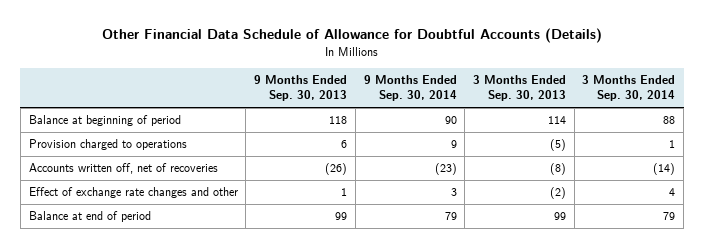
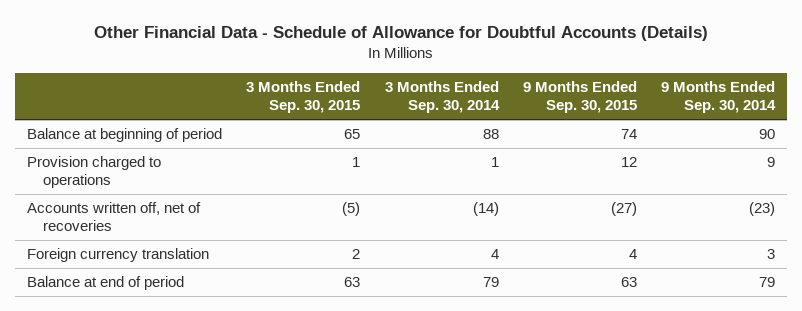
[102,28,603,44] Other Financial Data Schedule of Allowance for Doubtful Accounts (Details) -> [94,26,709,42] Other Financial Data - Schedule of Allowance for Doubtful Accounts (Details)
[254,75,348,102] 9 Months Ended Sep. 30, 2013 -> none
[472,75,566,102] 3 Months Ended Sep. 30, 2013 -> none
none -> [246,81,361,114] 3 Months Ended Sep. 30, 2015
none -> [522,81,637,114] 9 Months Ended Sep. 30, 2015
[28,187,238,199] Effect of exchange rate changes and other -> [27,248,210,263] Foreign currency translation

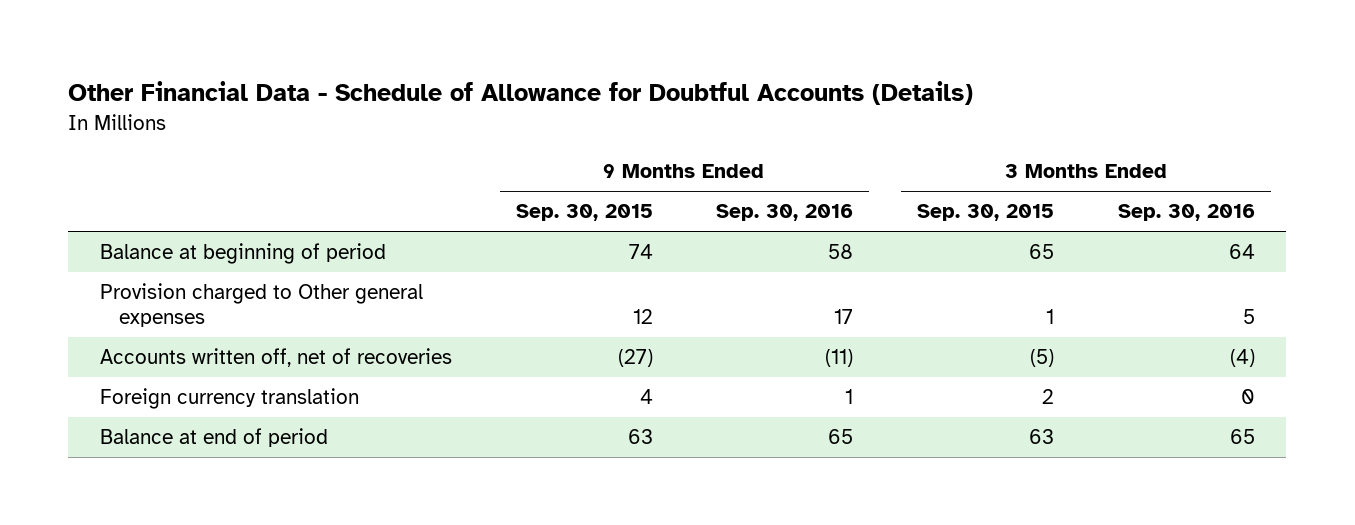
[384,81,500,114] 3 Months Ended Sep. 30, 2014 -> none
[660,81,776,114] 9 Months Ended Sep. 30, 2014 -> none
none -> [716,204,854,222] Sep. 30, 2016
none -> [1117,204,1255,222] Sep. 30, 2016
[27,156,162,189] Provision charged to operations -> [99,283,423,327] Provision charged to Other general expenses

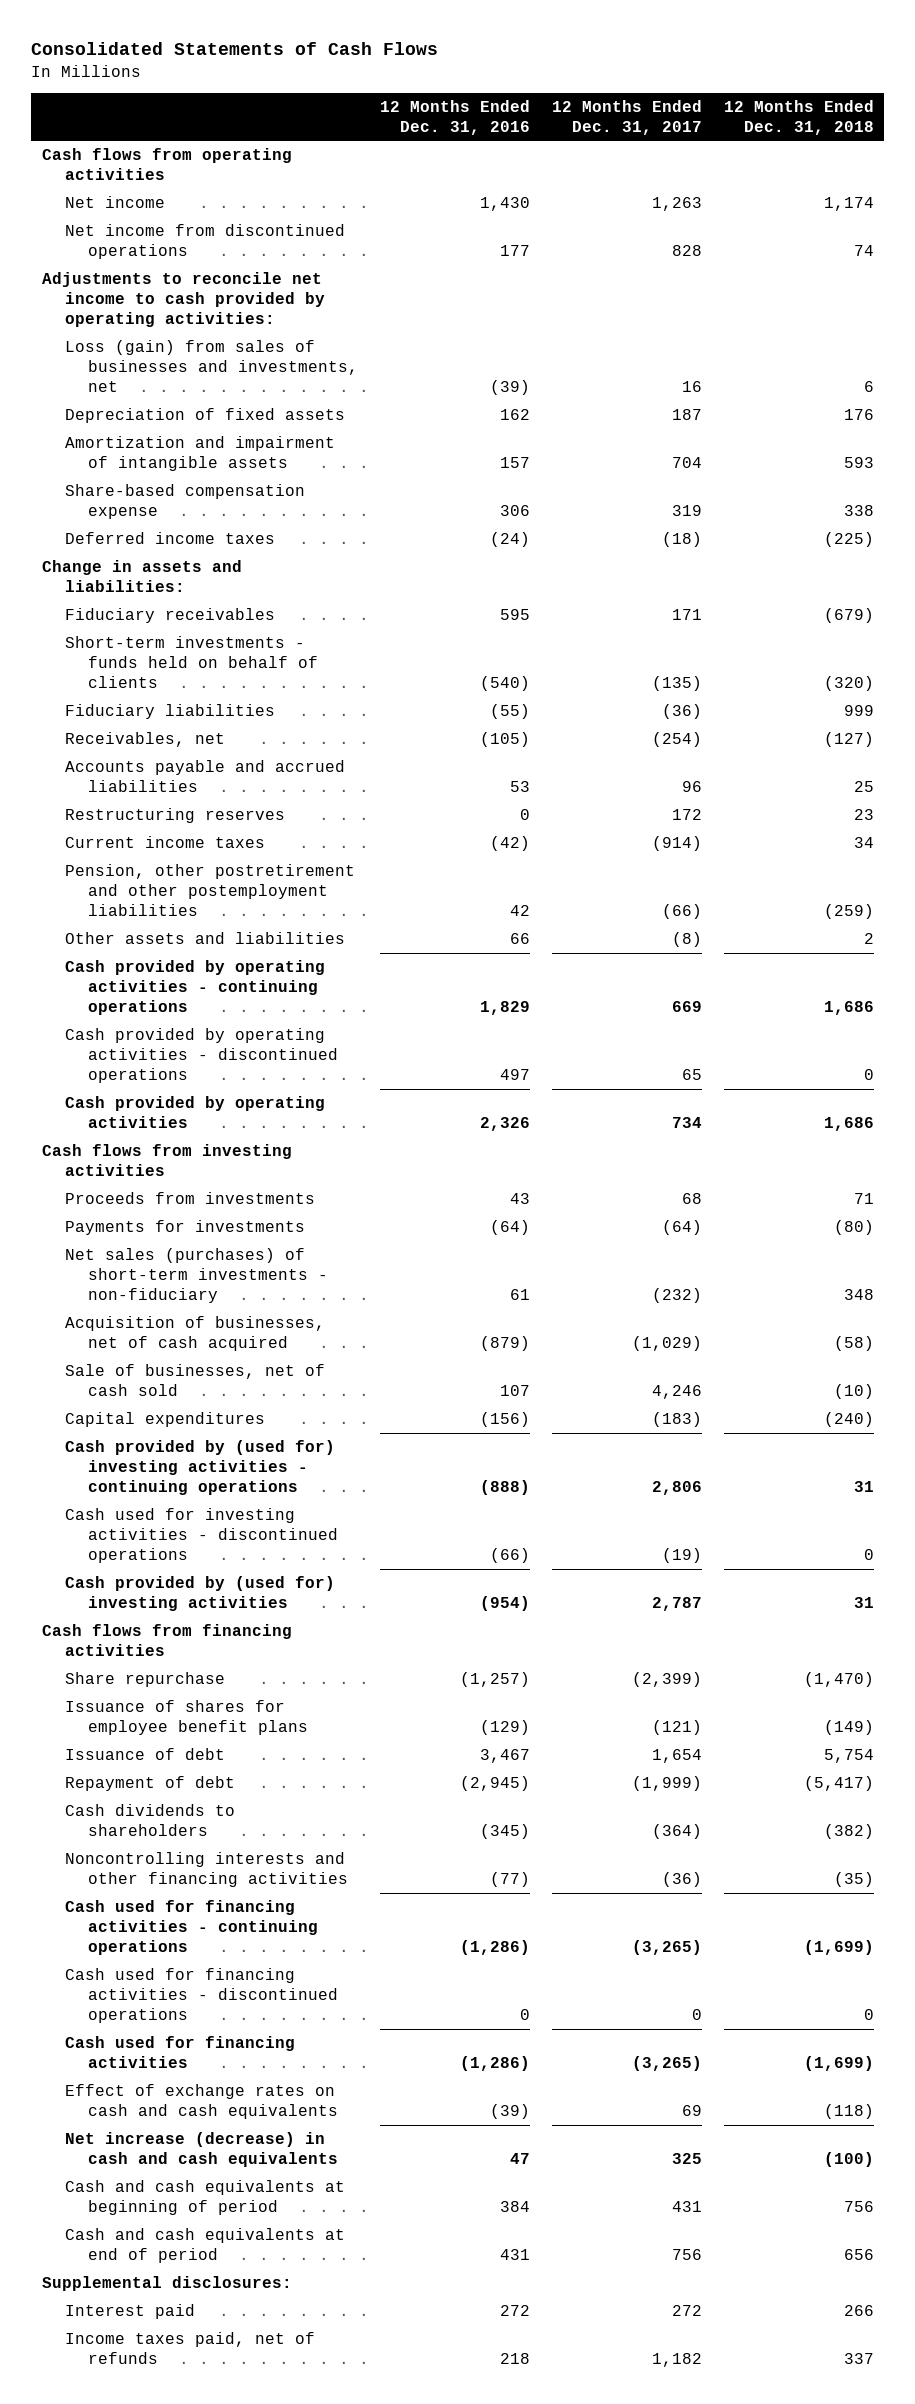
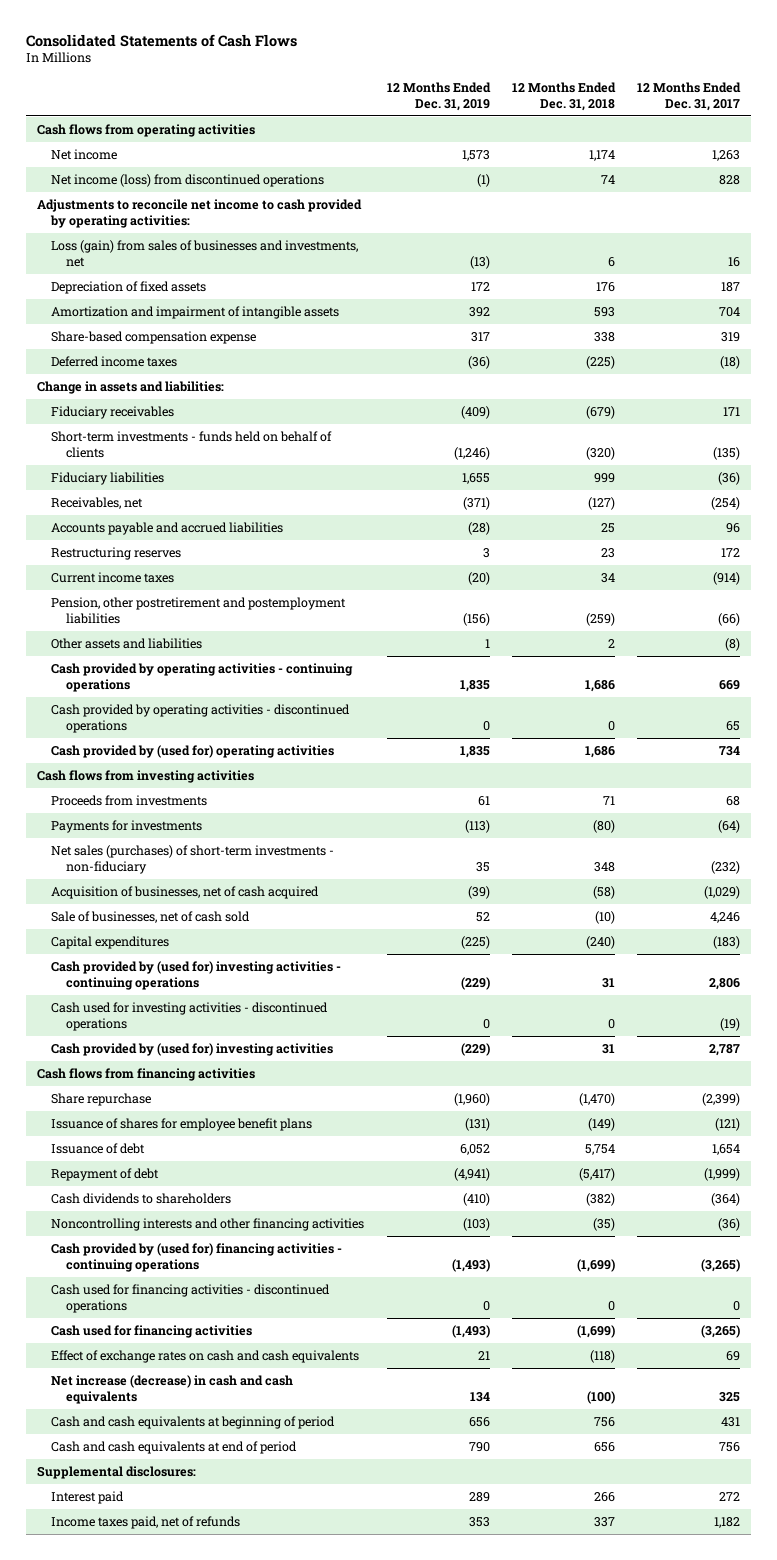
[380,99,531,135] 12 Months Ended Dec. 31, 2016 -> none
none -> [386,81,491,111] 12 Months Ended Dec. 31, 2019
[65,224,346,259] Net income from discontinued operations -> [51,173,325,187] Net income (loss) from discontinued operations
[65,864,356,916] Pension, other postretirement and other postemployment liabilities -> [51,596,347,624] Pension, other postretirement and postemployment liabilities
[65,1096,326,1128] Cash provided by operating activities -> [51,744,335,758] Cash provided by (used for) operating activities
[65,1900,319,1955] Cash used for financing activities - continuing operations -> [51,1242,343,1272] Cash provided by (used for) financing activities - continuing operations

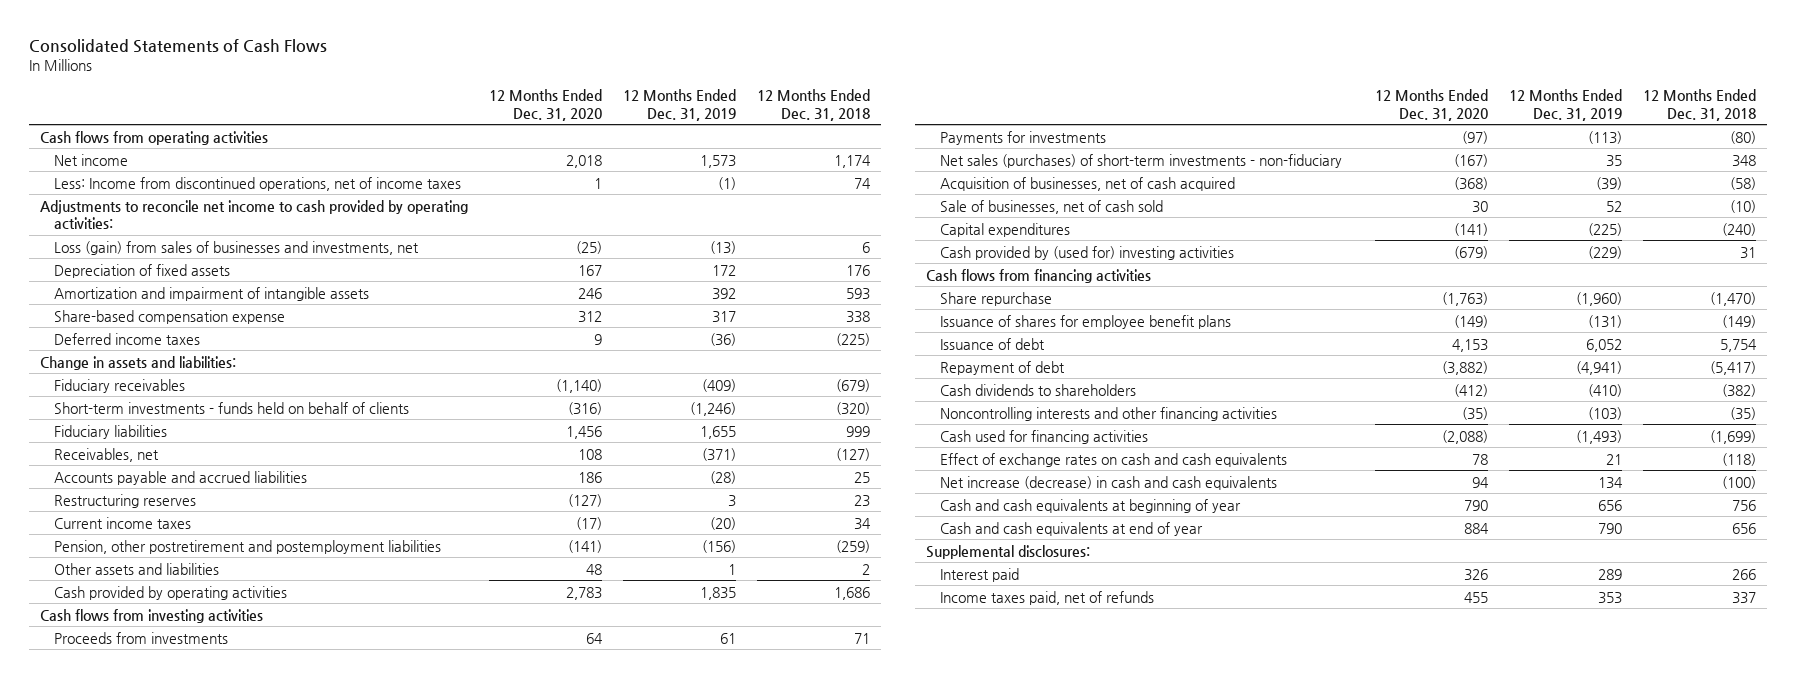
[636,81,741,111] 12 Months Ended Dec. 31, 2017 -> none
none -> [488,89,602,121] 12 Months Ended Dec. 31, 2020
[51,173,325,187] Net income (loss) from discontinued operations -> [54,176,462,191] Less: Income from discontinued operations, net of income taxes
[51,662,354,692] Cash provided by operating activities - continuing operations -> none
[51,703,351,733] Cash provided by operating activities - discontinued operations -> none
[51,744,335,758] Cash provided by (used for) operating activities -> [54,585,288,600] Cash provided by operating activities
[51,960,342,990] Cash provided by (used for) investing activities - continuing operations -> none
[51,1001,329,1031] Cash used for investing activities - discontinued operations -> none
[51,1242,343,1272] Cash provided by (used for) financing activities - continuing operations -> none
[51,1283,331,1313] Cash used for financing activities - discontinued operations -> none
[51,1415,336,1429] Cash and cash equivalents at beginning of period -> [940,498,1242,513] Cash and cash equivalents at beginning of year
[51,1440,298,1454] Cash and cash equivalents at end of period -> [940,521,1204,536] Cash and cash equivalents at end of year

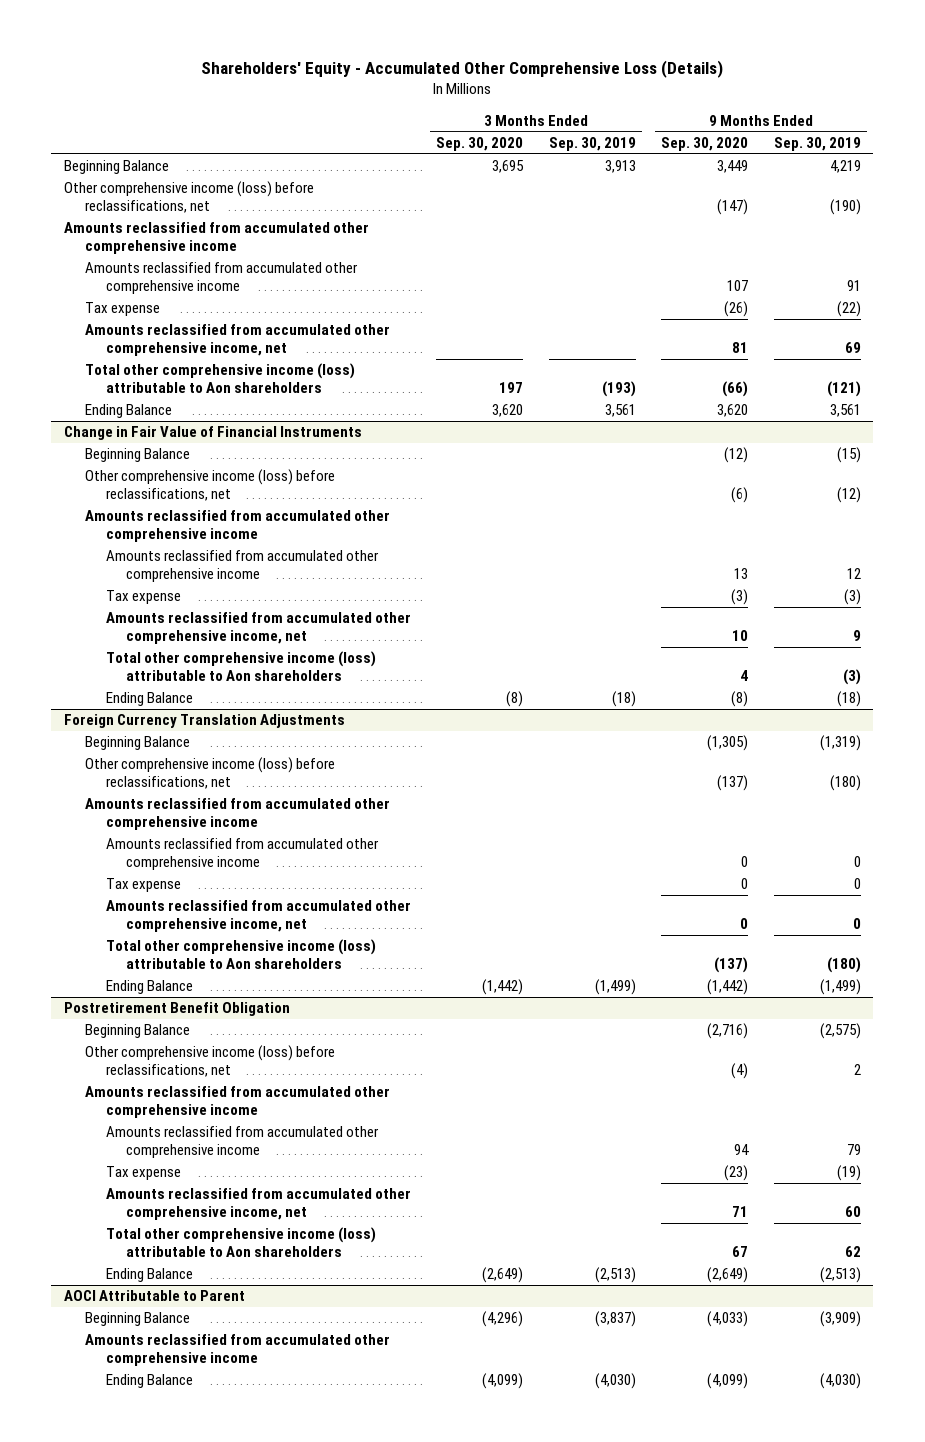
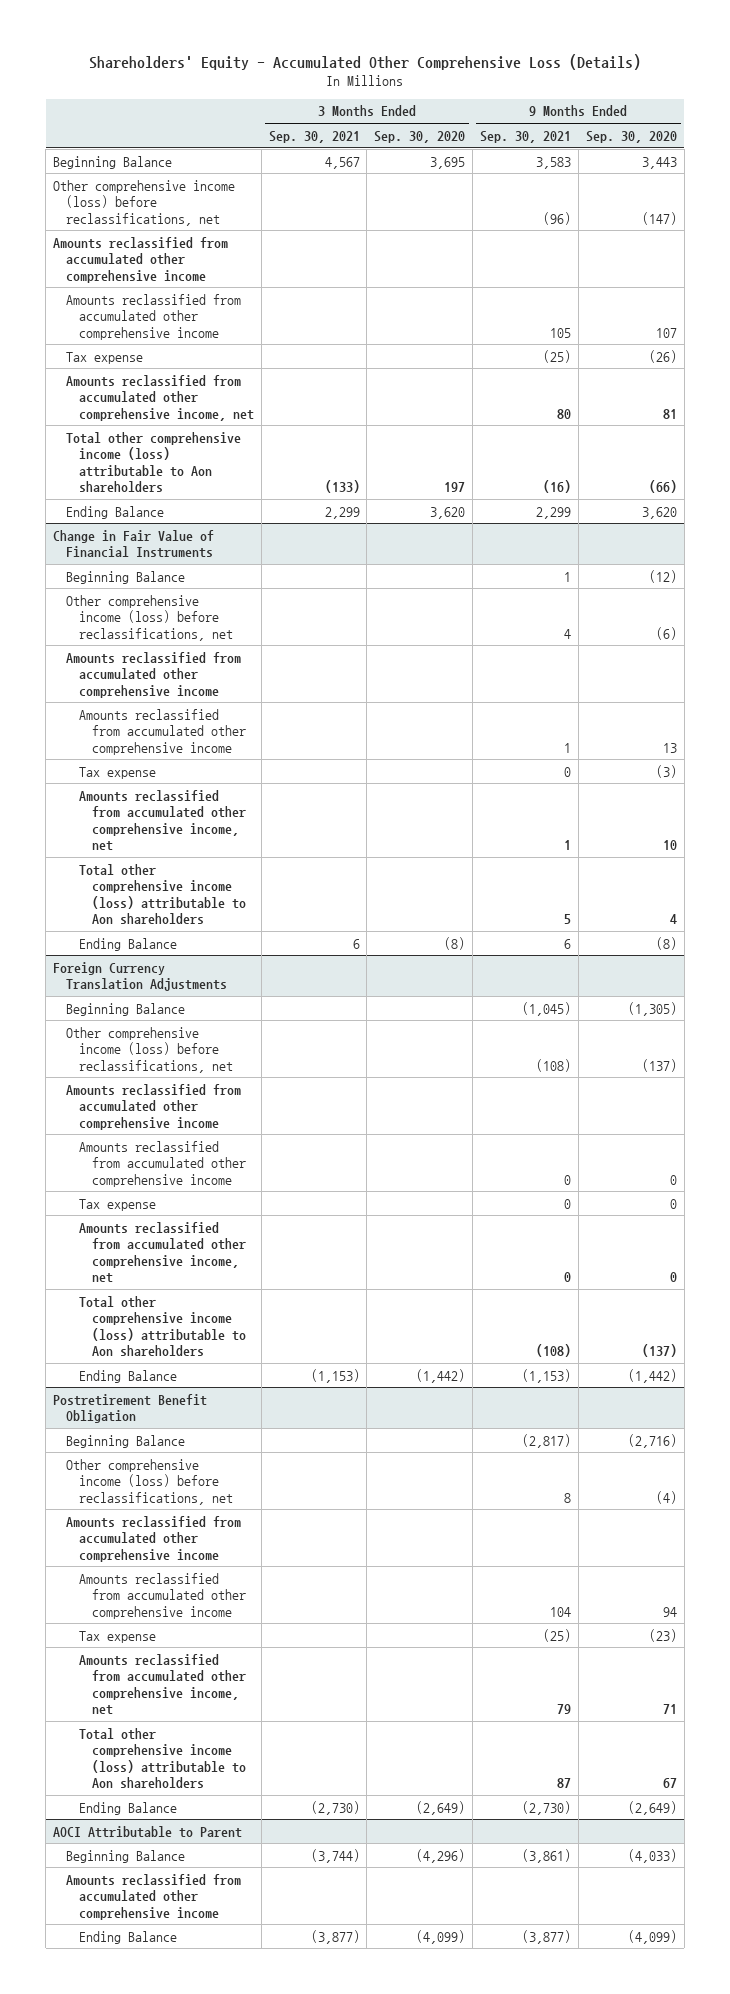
[548,136,636,151] Sep. 30, 2019 -> none
[773,136,861,151] Sep. 30, 2019 -> none
none -> [268,130,360,143] Sep. 30, 2021
none -> [480,130,572,143] Sep. 30, 2021
[717,160,749,174] 3,449 -> [641,156,677,169] 3,443

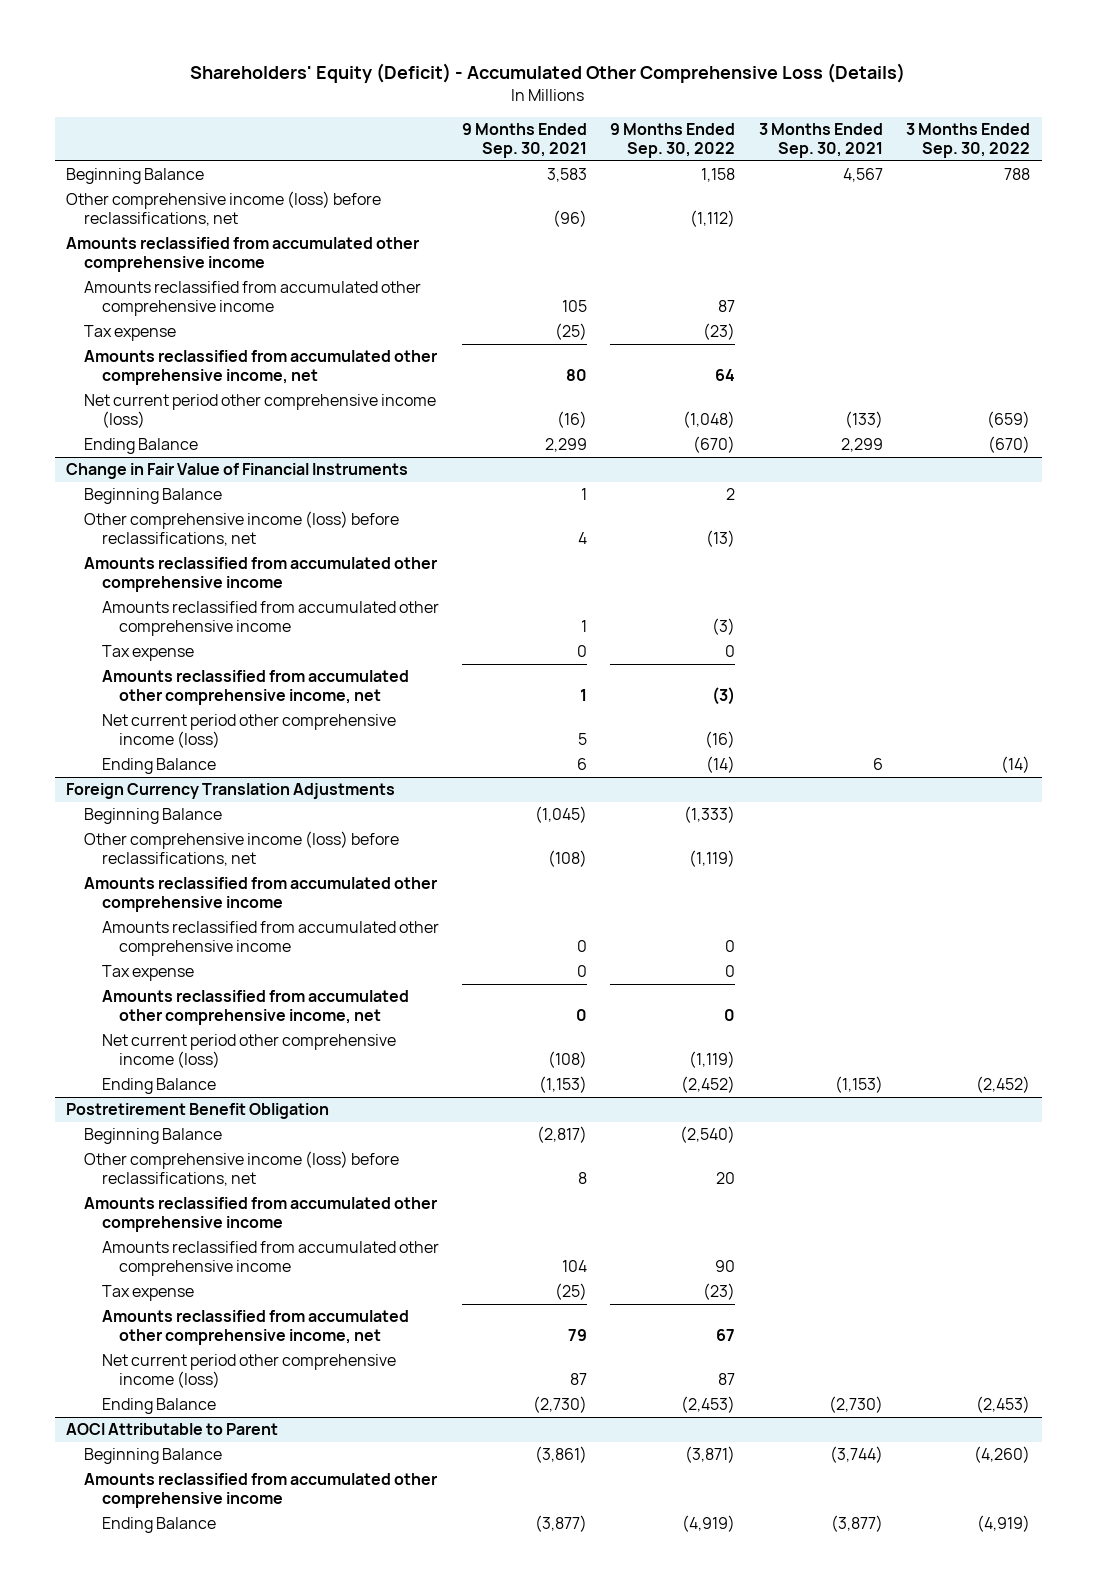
[89,53,642,70] Shareholders' Equity - Accumulated Other Comprehensive Loss (Details) -> [190,63,906,84] Shareholders' Equity (Deficit) - Accumulated Other Comprehensive Loss (Details)
[374,130,466,143] Sep. 30, 2020 -> none
[585,130,677,143] Sep. 30, 2020 -> none
none -> [610,122,736,158] 9 Months Ended Sep. 30, 2022
none -> [905,122,1030,158] 3 Months Ended Sep. 30, 2022
[66,431,242,493] Total other comprehensive income (loss) attributable to Aon shareholders -> [84,394,437,429] Net current period other comprehensive income (loss)
[78,863,246,925] Total other comprehensive income (loss) attributable to Aon shareholders -> [101,714,396,749] Net current period other comprehensive income (loss)
[78,1295,246,1357] Total other comprehensive income (loss) attributable to Aon shareholders -> [101,1034,396,1069] Net current period other comprehensive income (loss)
[78,1727,246,1789] Total other comprehensive income (loss) attributable to Aon shareholders -> [101,1354,396,1389] Net current period other comprehensive income (loss)

